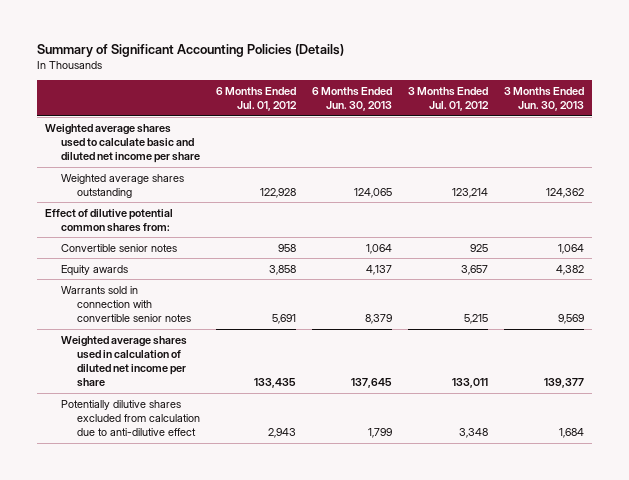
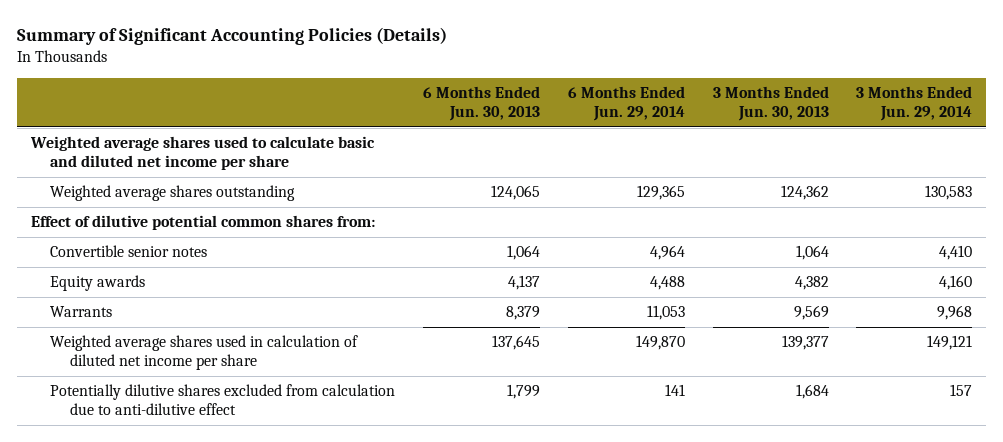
[216,87,298,112] 6 Months Ended Jul. 01, 2012 -> none
[408,87,490,112] 3 Months Ended Jul. 01, 2012 -> none
none -> [567,85,685,122] 6 Months Ended Jun. 29, 2014
none -> [856,85,973,122] 3 Months Ended Jun. 29, 2014
[61,285,192,323] Warrants sold in connection with convertible senior notes -> [50,306,113,318] Warrants

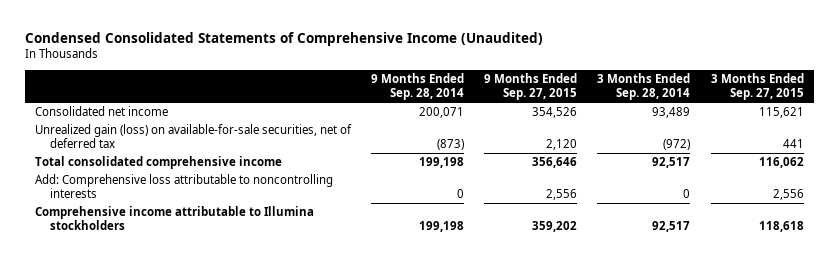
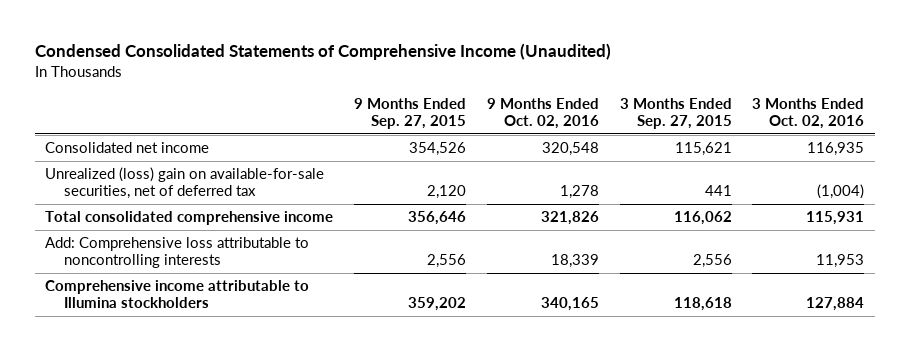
[370,72,464,101] 9 Months Ended Sep. 28, 2014 -> none
[597,72,691,101] 3 Months Ended Sep. 28, 2014 -> none
none -> [486,98,599,129] 9 Months Ended Oct. 02, 2016
none -> [752,98,865,129] 3 Months Ended Oct. 02, 2016
[34,124,352,149] Unrealized gain (loss) on available-for-sale securities, net of deferred tax -> [45,167,325,199] Unrealized (loss) gain on available-for-sale securities, net of deferred tax

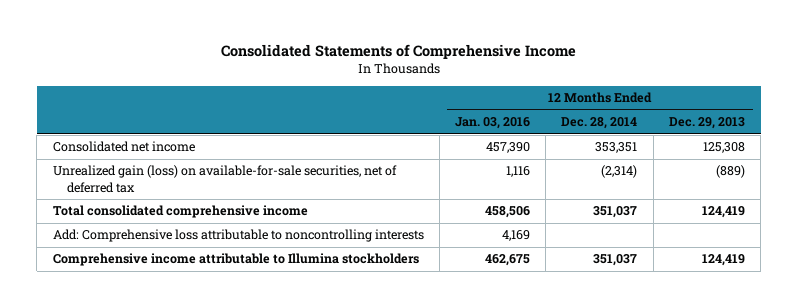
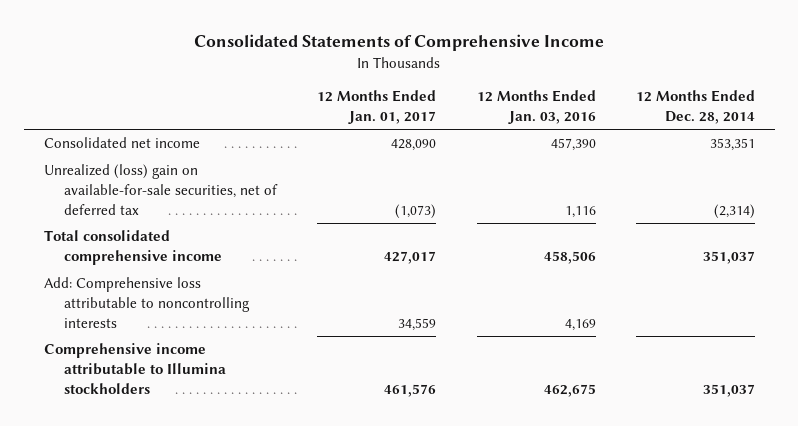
[668,117,745,130] Dec. 29, 2013 -> none
none -> [317,90,437,124] 12 Months Ended Jan. 01, 2017
[52,165,397,193] Unrealized gain (loss) on available-for-sale securities, net of deferred tax -> [43,164,279,215] Unrealized (loss) gain on available-for-sale securities, net of deferred tax

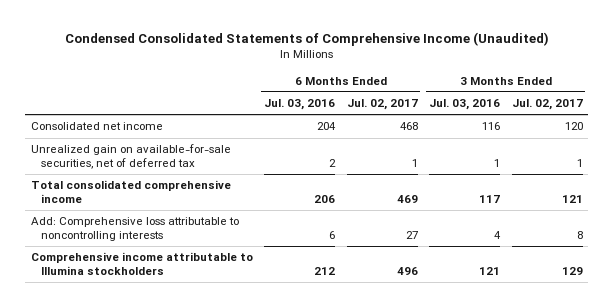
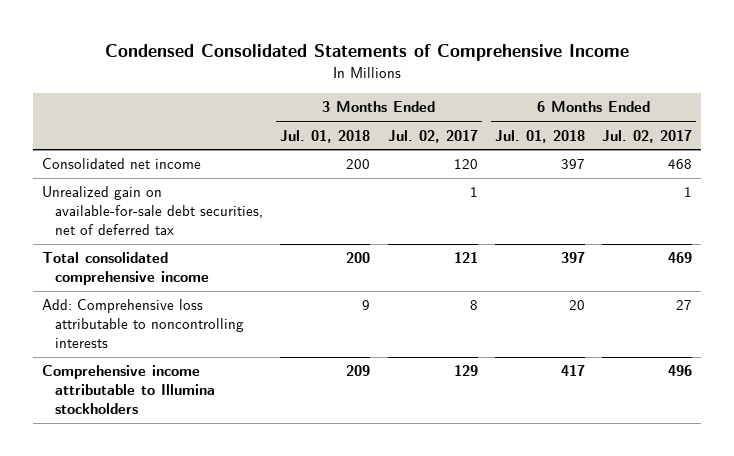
[64,31,549,46] Condensed Consolidated Statements of Comprehensive Income (Unaudited) -> [105,44,630,62] Condensed Consolidated Statements of Comprehensive Income
[264,99,336,111] Jul. 03, 2016 -> none
[429,99,501,111] Jul. 03, 2016 -> none
none -> [280,129,371,143] Jul. 01, 2018
none -> [494,129,585,143] Jul. 01, 2018
[30,144,231,170] Unrealized gain on available-for-sale securities, net of deferred tax -> [41,186,264,236] Unrealized gain on available-for-sale debt securities, net of deferred tax

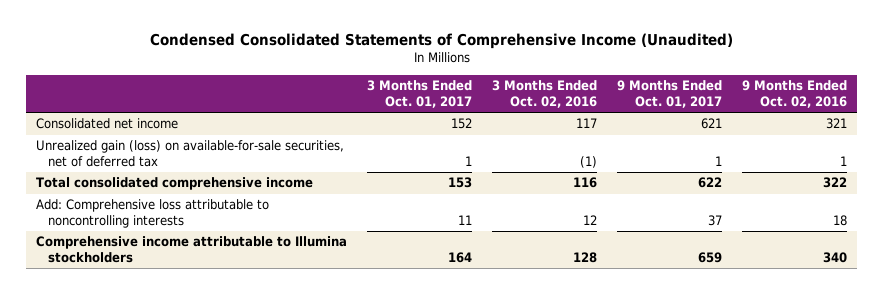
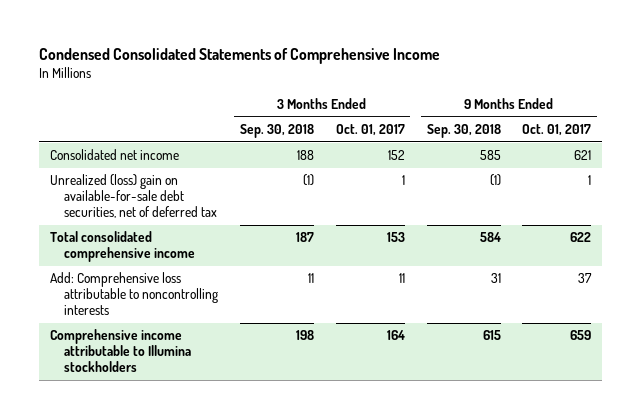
[149,33,733,50] Condensed Consolidated Statements of Comprehensive Income (Unaudited) -> [39,48,441,65] Condensed Consolidated Statements of Comprehensive Income
[492,79,598,108] 3 Months Ended Oct. 02, 2016 -> none
[742,79,848,108] 9 Months Ended Oct. 02, 2016 -> none
none -> [239,124,314,139] Sep. 30, 2018
none -> [426,124,501,139] Sep. 30, 2018
[36,140,345,168] Unrealized gain (loss) on available-for-sale securities, net of deferred tax -> [50,174,217,219] Unrealized (loss) gain on available-for-sale debt securities, net of deferred tax

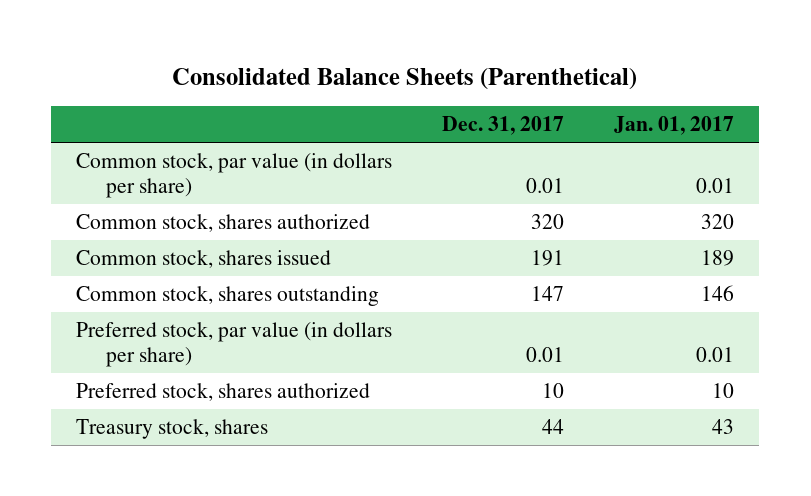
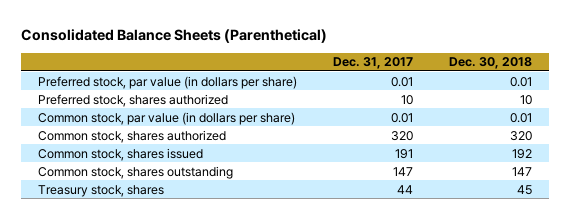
[614,116,735,136] Jan. 01, 2017 -> none
none -> [448,57,532,70] Dec. 30, 2018
[76,322,393,367] Preferred stock, par value (in dollars per share) -> [38,75,298,89] Preferred stock, par value (in dollars per share)
[76,383,371,402] Preferred stock, shares authorized -> [38,93,229,107] Preferred stock, shares authorized

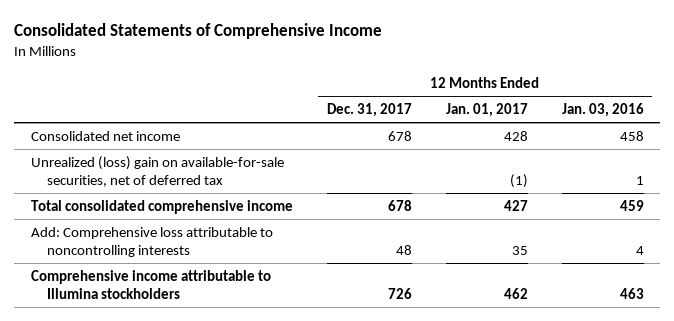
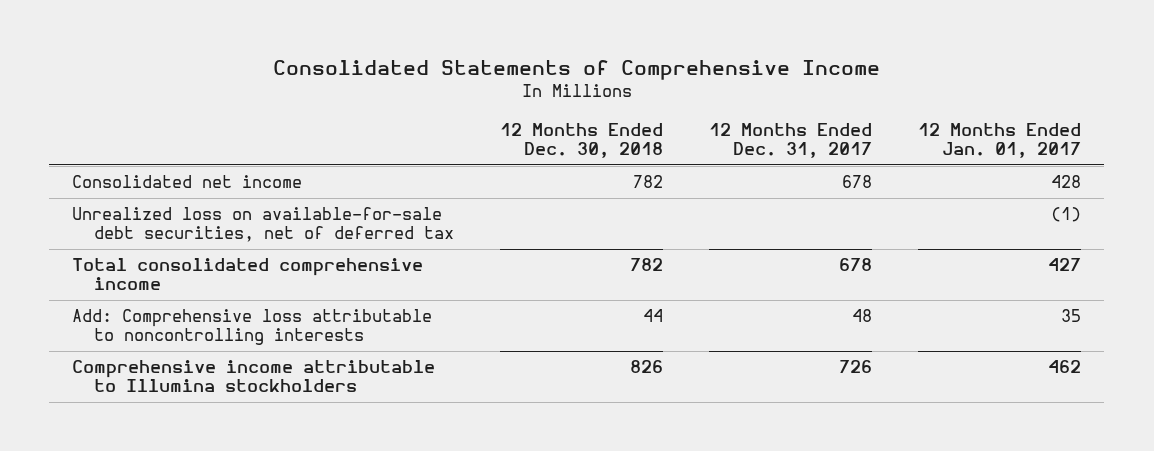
[561,103,644,118] Jan. 03, 2016 -> none
none -> [500,122,664,159] 12 Months Ended Dec. 30, 2018
[30,155,284,188] Unrealized (loss) gain on available-for-sale securities, net of deferred tax -> [72,207,455,243] Unrealized loss on available-for-sale debt securities, net of deferred tax

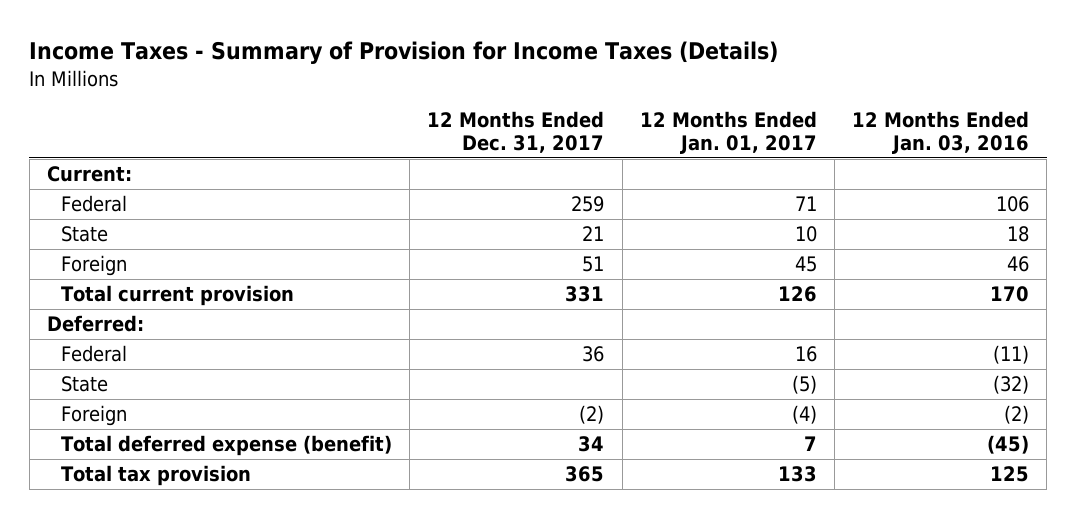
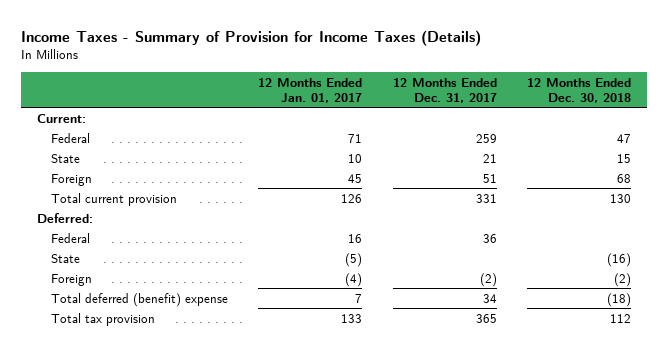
[852,111,1030,154] 12 Months Ended Jan. 03, 2016 -> none
none -> [527,77,632,103] 12 Months Ended Dec. 30, 2018
[60,435,392,457] Total deferred expense (benefit) -> [50,292,228,307] Total deferred (benefit) expense

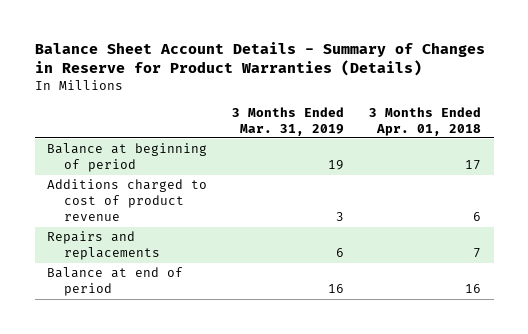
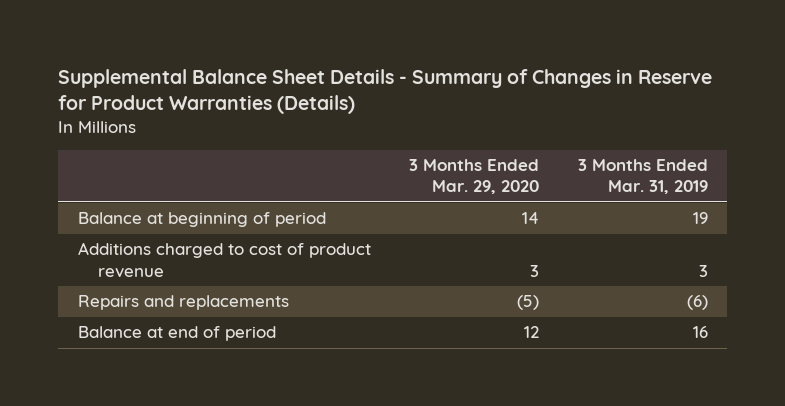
[34,41,485,77] Balance Sheet Account Details - Summary of Changes in Reserve for Product Warranties (Details) -> [58,69,713,115] Supplemental Balance Sheet Details - Summary of Changes in Reserve for Product Warranties (Details)
[369,106,482,136] 3 Months Ended Apr. 01, 2018 -> none
none -> [409,159,540,195] 3 Months Ended Mar. 29, 2020
[336,248,345,258] 6 -> [686,295,708,311] (6)

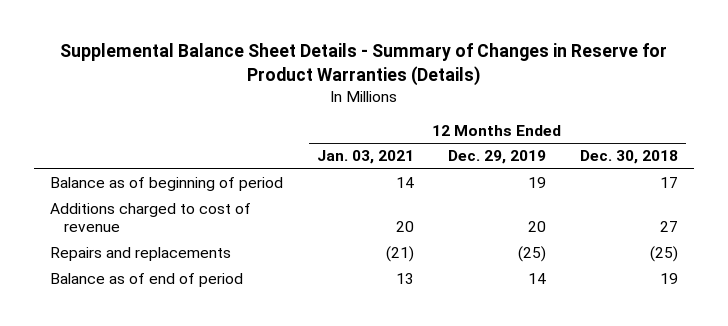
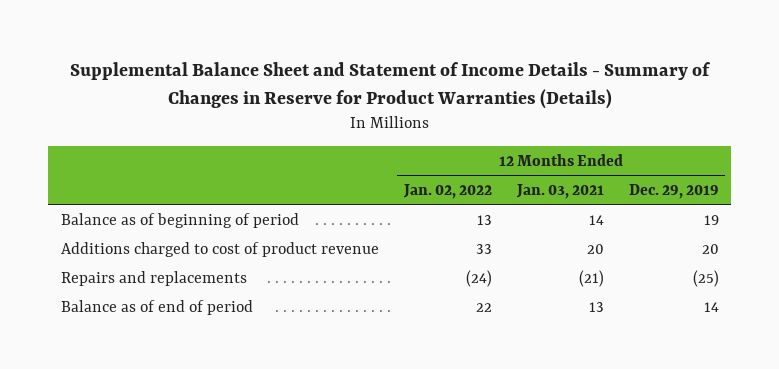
[60,43,668,87] Supplemental Balance Sheet Details - Summary of Changes in Reserve for Product Warranties (Details) -> [69,61,711,109] Supplemental Balance Sheet and Statement of Income Details - Summary of Changes in Reserve for Product Warranties (Details)
[579,150,678,165] Dec. 30, 2018 -> none
none -> [402,183,492,199] Jan. 02, 2022
[50,203,252,233] Additions charged to cost of revenue -> [60,241,379,257] Additions charged to cost of product revenue

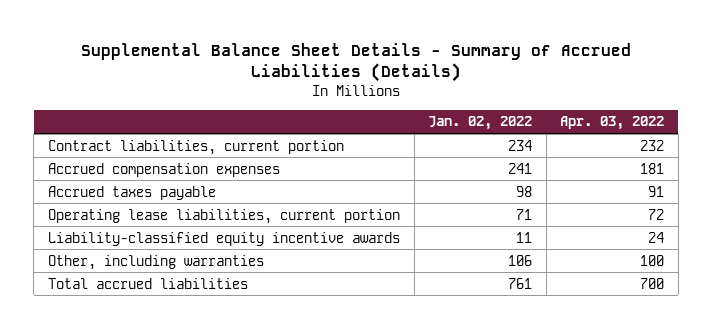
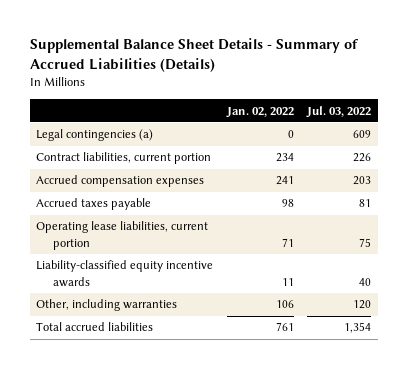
[560,116,665,131] Apr. 03, 2022 -> none
none -> [306,105,372,118] Jul. 03, 2022
none -> [36,129,154,142] Legal contingencies (a)

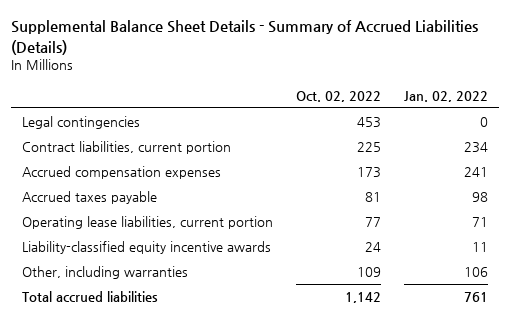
[306,105,372,118] Jul. 03, 2022 -> none
none -> [296,90,382,102] Oct. 02, 2022
[36,129,154,142] Legal contingencies (a) -> [22,116,141,130] Legal contingencies

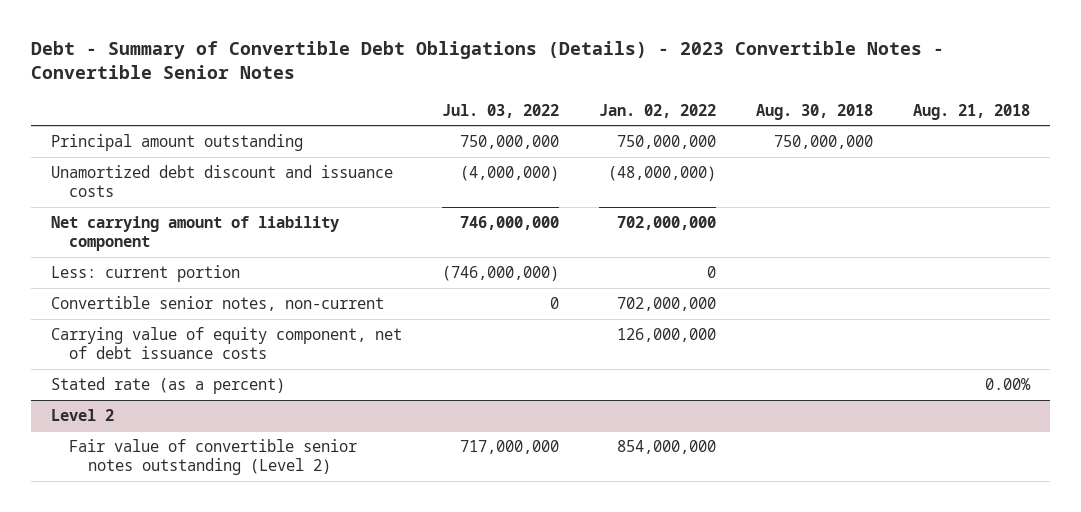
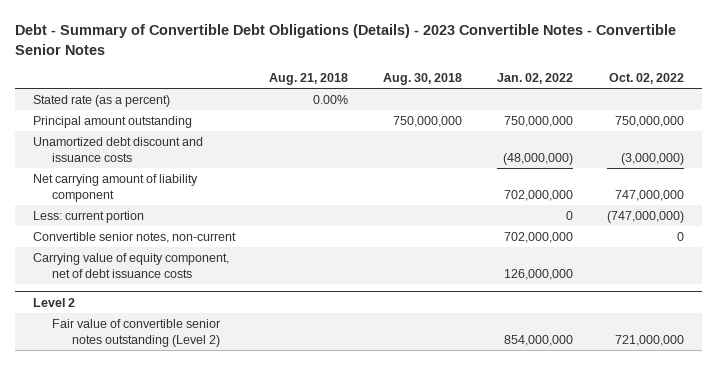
[441,103,559,118] Jul. 03, 2022 -> none
none -> [609,73,685,85] Oct. 02, 2022
[50,376,285,394] Stated rate (as a percent) -> [32,94,170,107] Stated rate (as a percent)

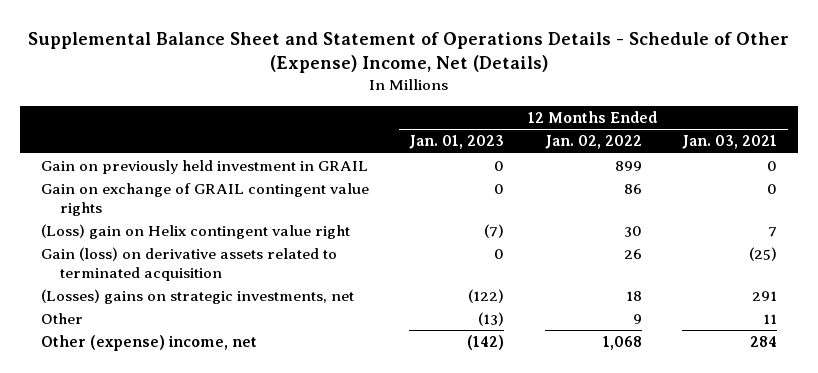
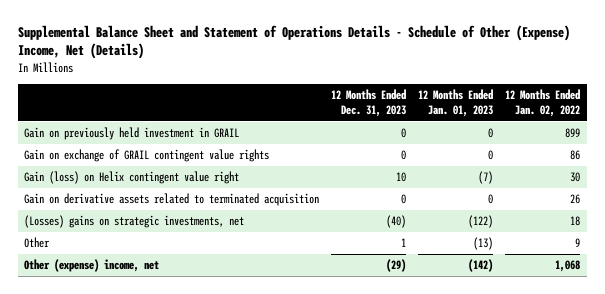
[682,135,778,150] Jan. 03, 2021 -> none
none -> [331,88,407,117] 12 Months Ended Dec. 31, 2023
[40,224,350,240] (Loss) gain on Helix contingent value right -> [24,171,240,185] Gain (loss) on Helix contingent value right
[40,247,337,282] Gain (loss) on derivative assets related to terminated acquisition -> [24,193,320,207] Gain on derivative assets related to terminated acquisition

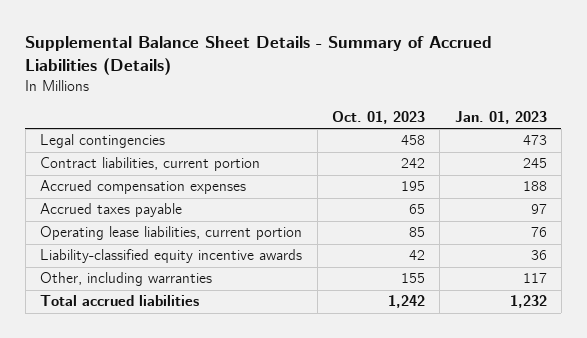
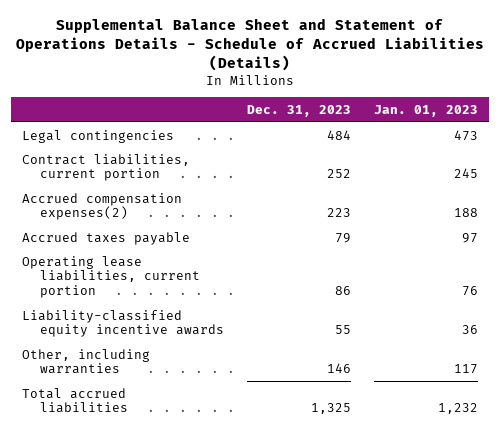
[25,36,493,76] Supplemental Balance Sheet Details - Summary of Accrued Liabilities (Details) -> [16,18,485,72] Supplemental Balance Sheet and Statement of Operations Details - Schedule of Accrued Liabilities (Details)
[331,110,425,124] Oct. 01, 2023 -> none
none -> [246,104,351,117] Dec. 31, 2023
[40,180,247,195] Accrued compensation expenses -> [22,192,183,221] Accrued compensation expenses(2)

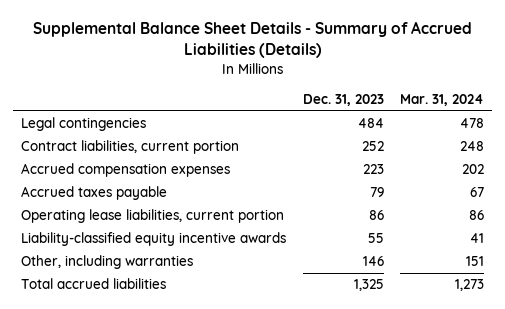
[16,18,485,72] Supplemental Balance Sheet and Statement of Operations Details - Schedule of Accrued Liabilities (Details) -> [32,21,472,59] Supplemental Balance Sheet Details - Summary of Accrued Liabilities (Details)
[373,104,478,117] Jan. 01, 2023 -> none
none -> [399,93,484,106] Mar. 31, 2024
[22,192,183,221] Accrued compensation expenses(2) -> [21,163,231,178] Accrued compensation expenses

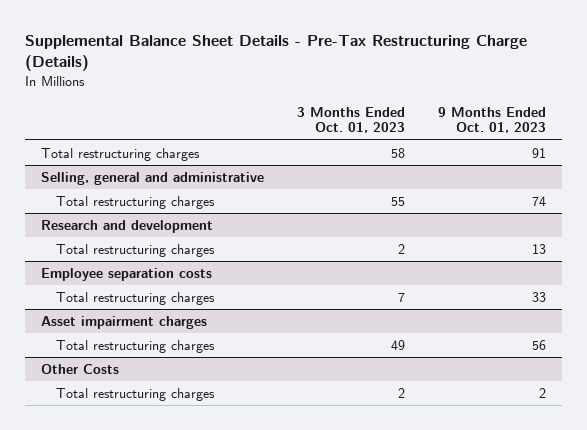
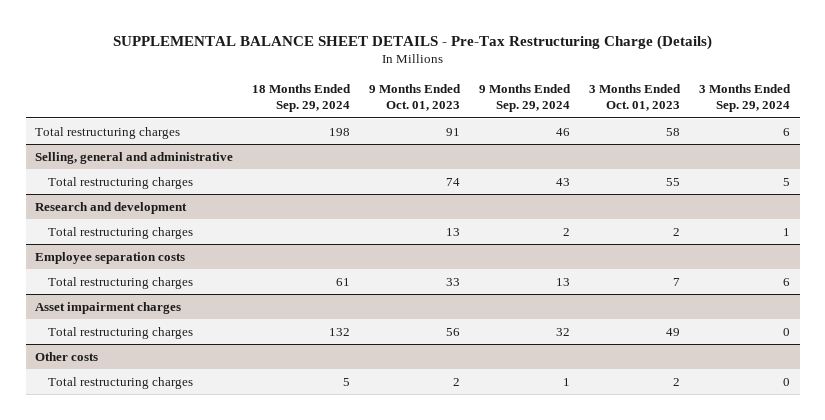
[24,35,527,72] Supplemental Balance Sheet Details - Pre-Tax Restructuring Charge (Details) -> [112,34,712,50] SUPPLEMENTAL BALANCE SHEET DETAILS - Pre-Tax Restructuring Charge (Details)
none -> [252,83,352,113] 18 Months Ended Sep. 29, 2024
none -> [479,83,572,113] 9 Months Ended Sep. 29, 2024
none -> [699,83,792,113] 3 Months Ended Sep. 29, 2024
[41,363,120,374] Other Costs -> [35,351,99,361] Other costs

